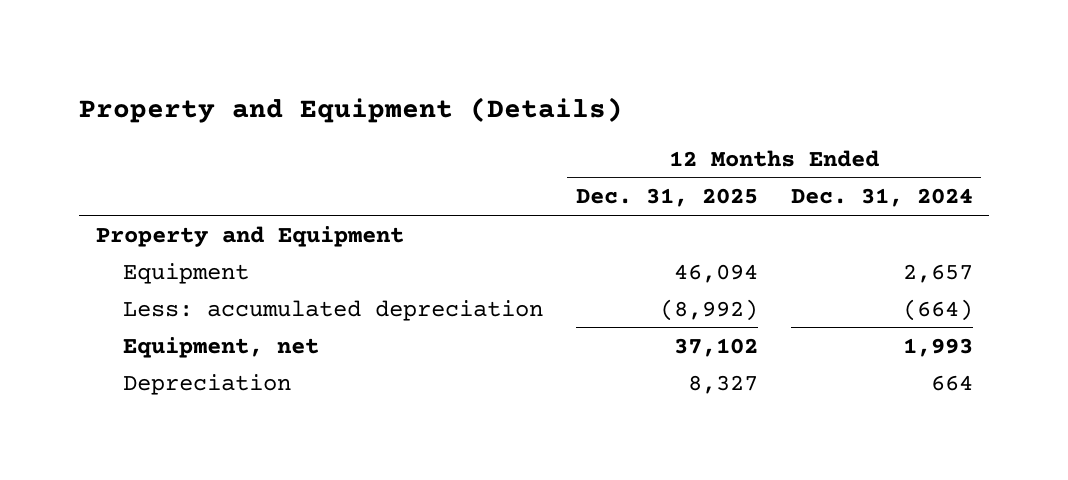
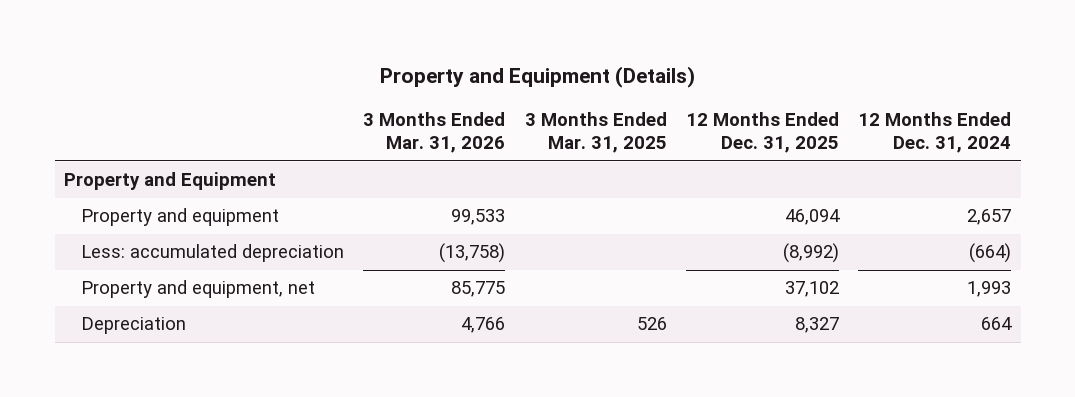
none -> [363,111,506,154] 3 Months Ended Mar. 31, 2026
none -> [524,111,667,154] 3 Months Ended Mar. 31, 2025
[122,262,249,284] Equipment -> [81,208,280,227] Property and equipment
[122,336,319,358] Equipment, net -> [81,280,316,299] Property and equipment, net

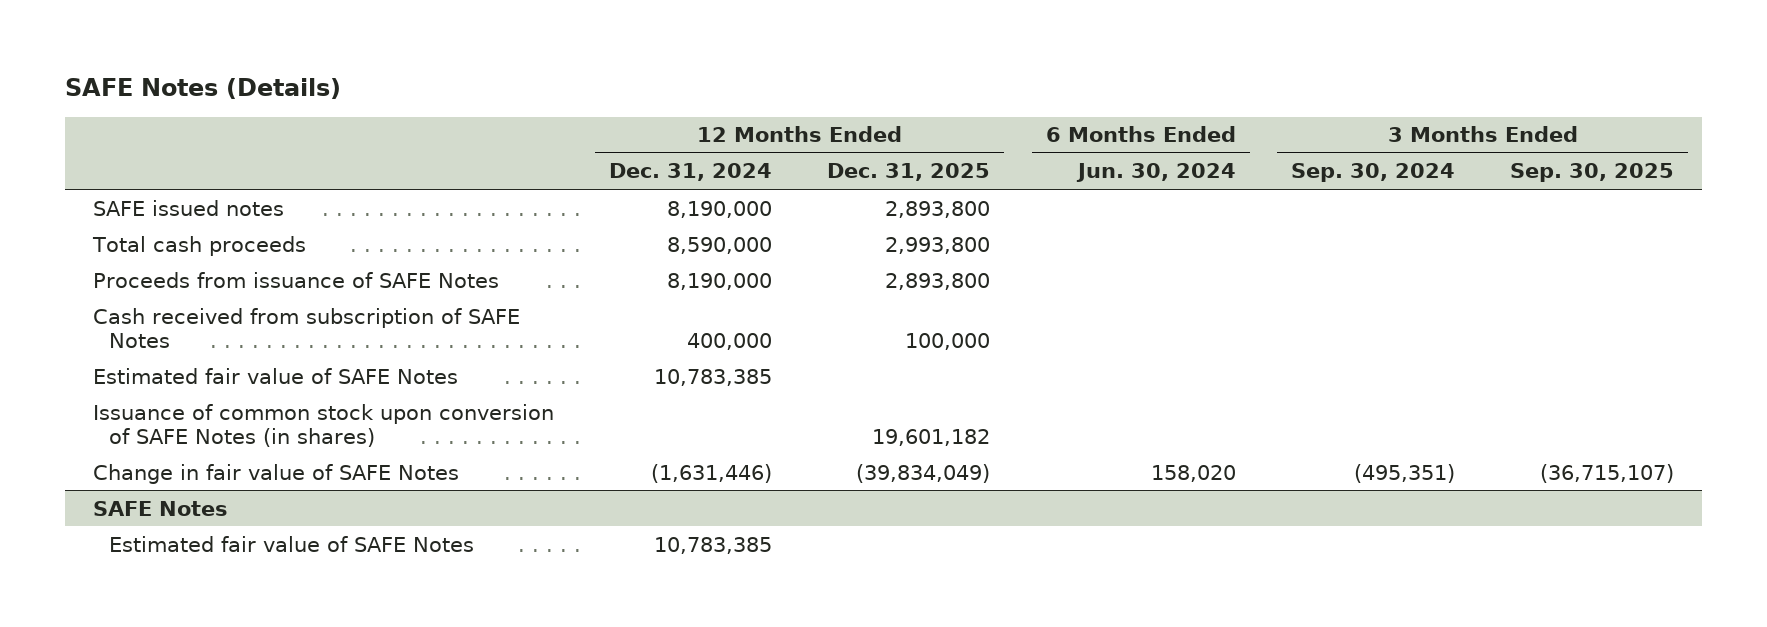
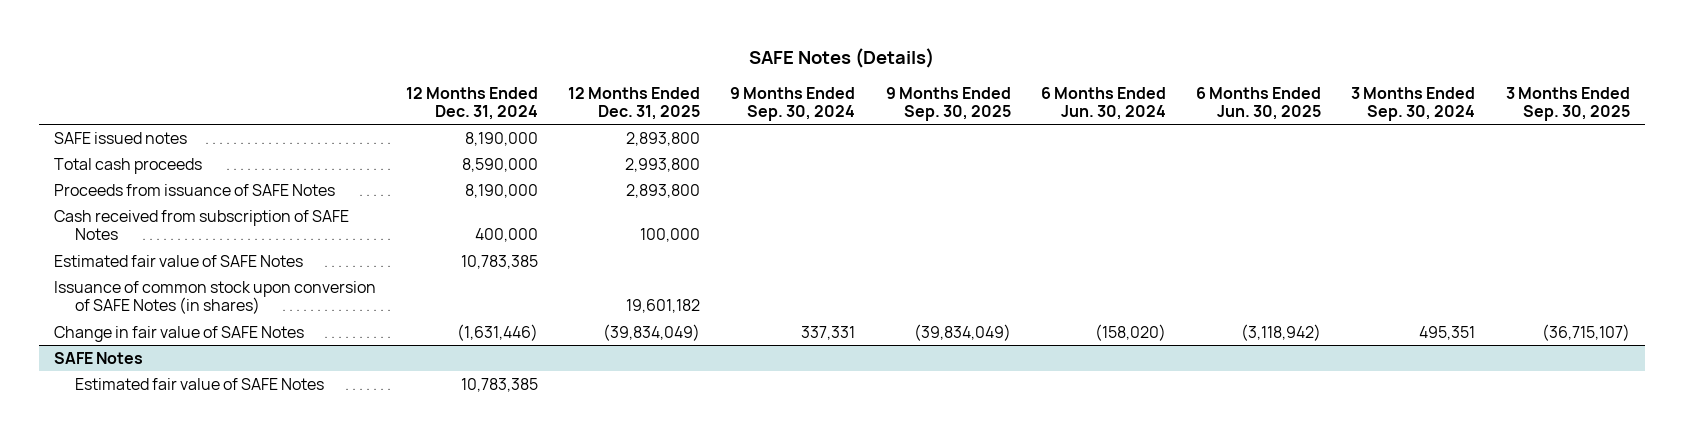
none -> [730,86,856,122] 9 Months Ended Sep. 30, 2024
none -> [885,86,1011,122] 9 Months Ended Sep. 30, 2025
none -> [1196,86,1322,121] 6 Months Ended Jun. 30, 2025
[1150,464,1236,482] 158,020 -> [1094,323,1166,341] (158,020)
[1354,463,1456,483] (495,351) -> [1419,325,1476,340] 495,351

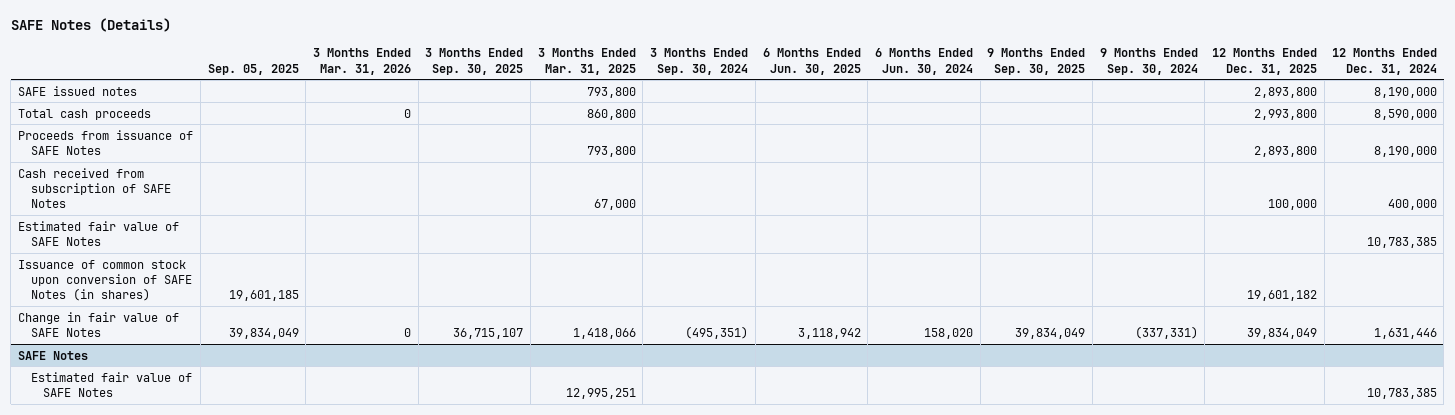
none -> [207,63,299,75] Sep. 05, 2025
none -> [312,48,411,75] 3 Months Ended Mar. 31, 2026
none -> [537,48,636,75] 3 Months Ended Mar. 31, 2025
[456,323,538,341] (1,631,446) -> [1373,327,1437,339] 1,631,446
[603,323,701,341] (39,834,049) -> [1247,327,1318,339] 39,834,049
[801,325,856,340] 337,331 -> [1134,325,1198,339] (337,331)
[913,323,1011,341] (39,834,049) -> [1015,327,1086,339] 39,834,049
[1094,323,1166,341] (158,020) -> [923,327,973,339] 158,020
[1241,323,1322,341] (3,118,942) -> [797,327,861,339] 3,118,942
[1419,325,1476,340] 495,351 -> [685,325,749,339] (495,351)
[1541,323,1630,341] (36,715,107) -> [453,327,524,339] 36,715,107

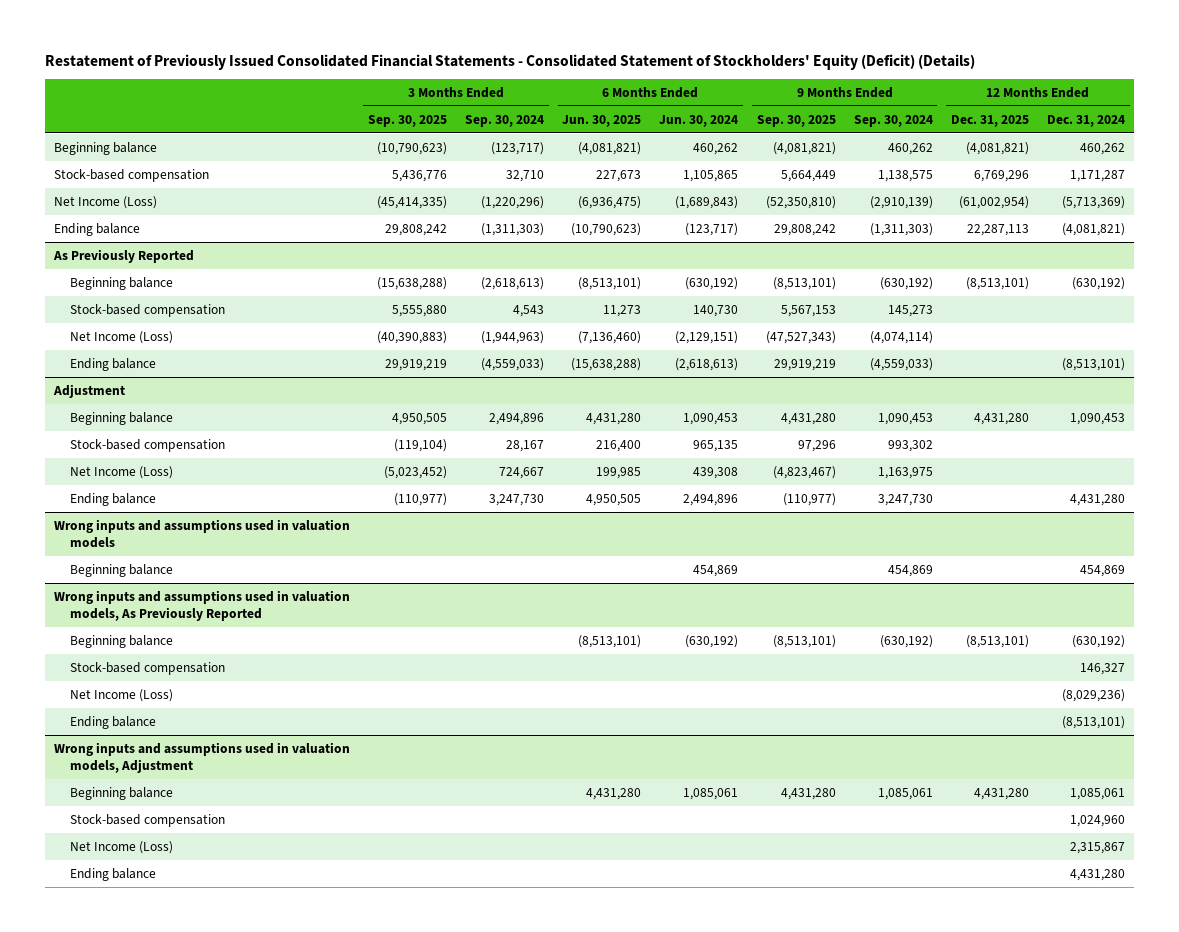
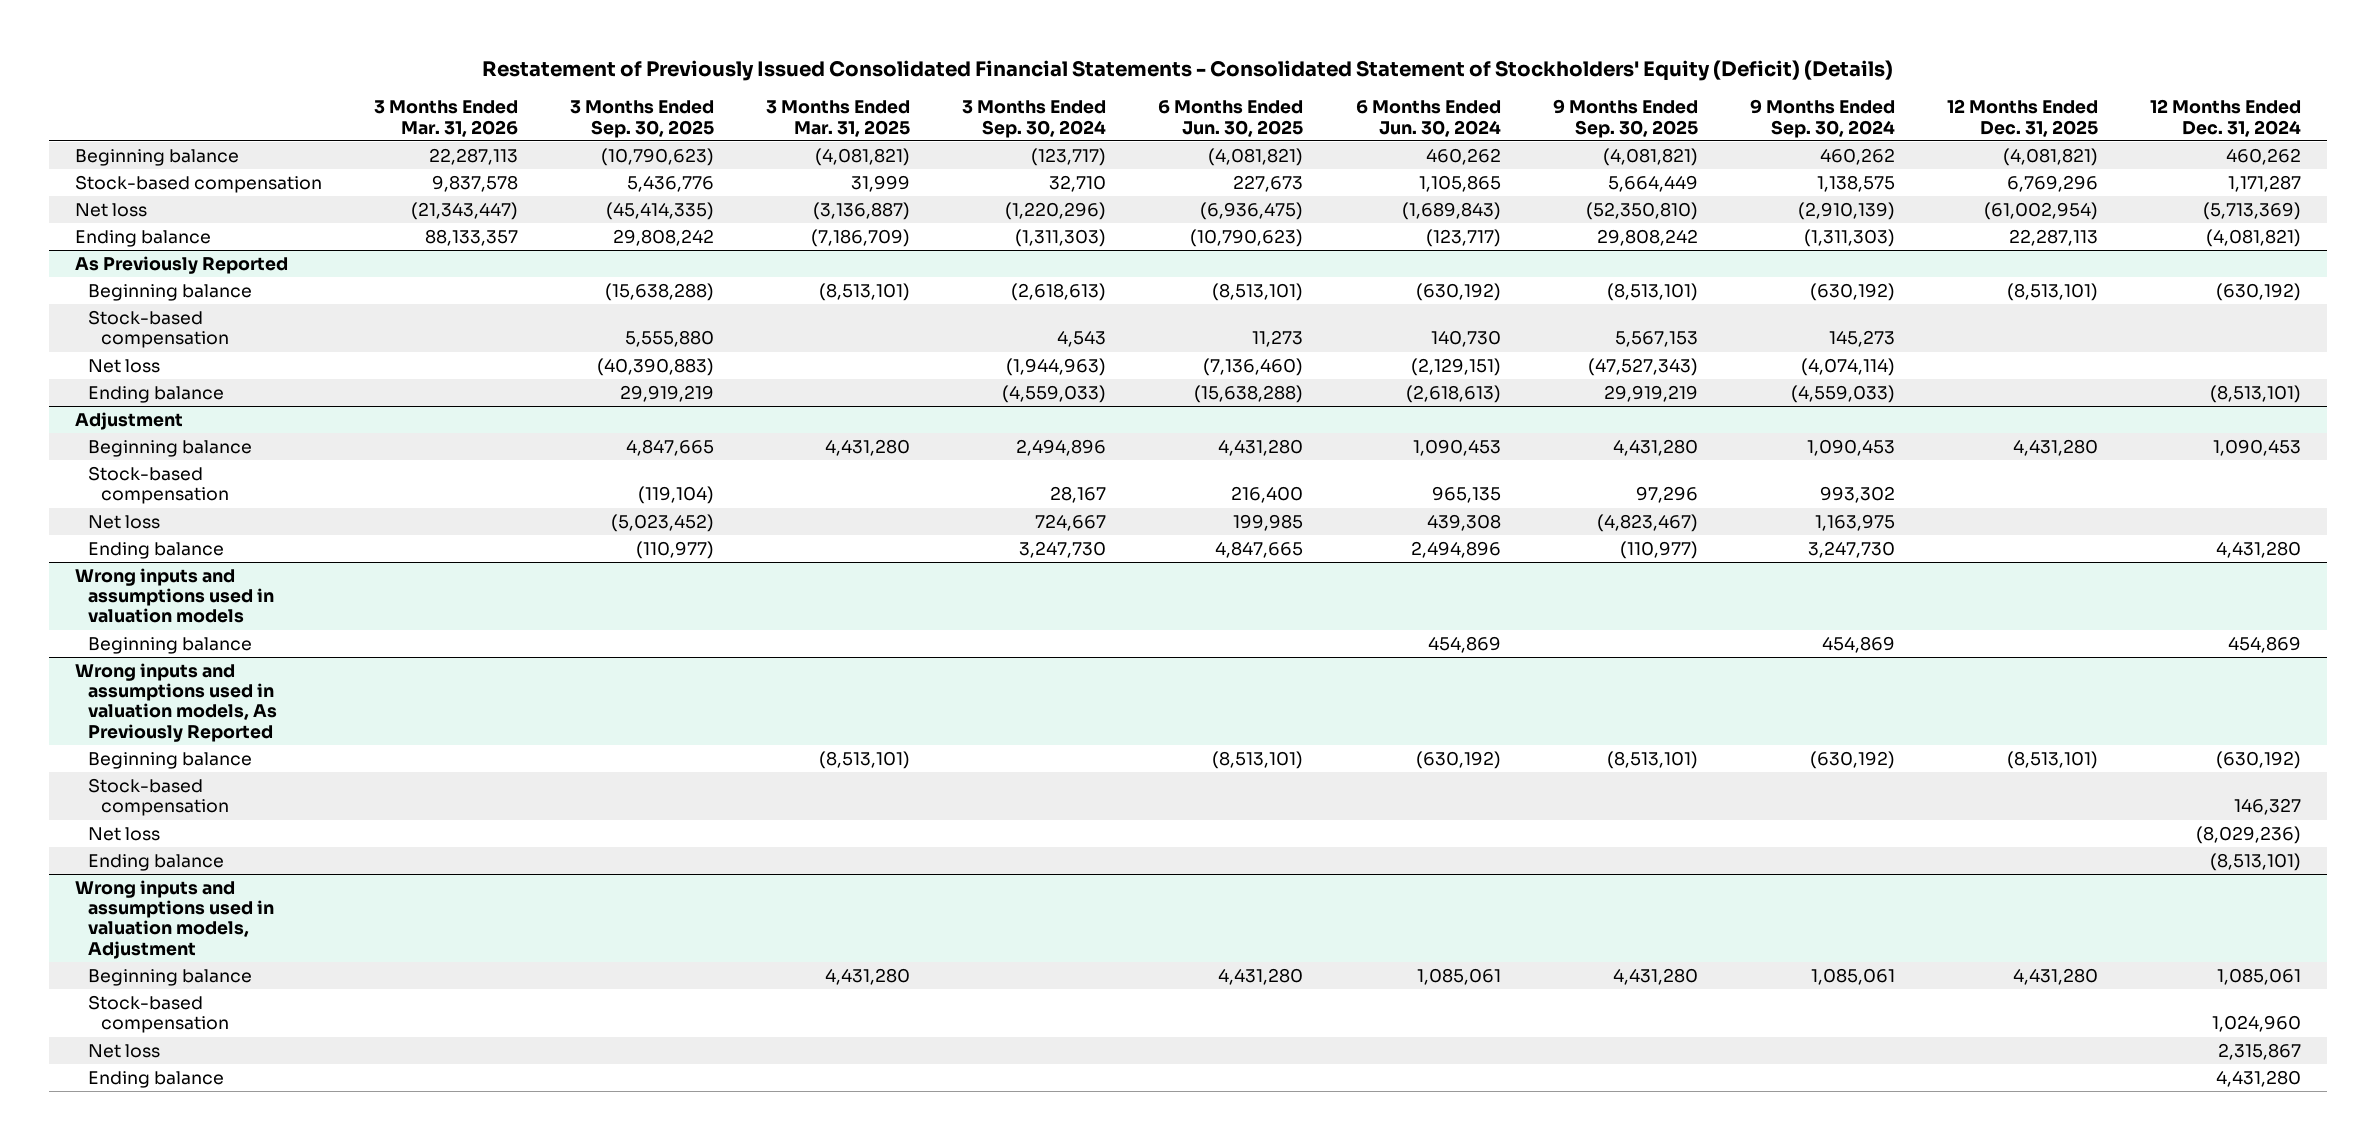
none -> [373,100,518,137] 3 Months Ended Mar. 31, 2026
none -> [766,100,911,137] 3 Months Ended Mar. 31, 2025
[53,195,157,209] Net Income (Loss) -> [74,203,147,218] Net loss
[69,330,173,344] Net Income (Loss) -> [87,359,160,374] Net loss
[391,412,447,425] 4,950,505 -> [625,439,714,457] 4,847,665
[69,465,173,479] Net Income (Loss) -> [87,515,160,530] Net loss
[586,493,642,506] 4,950,505 -> [1215,541,1304,559] 4,847,665
[69,688,173,702] Net Income (Loss) -> [87,827,160,842] Net loss
[69,840,173,854] Net Income (Loss) -> [87,1044,160,1059] Net loss

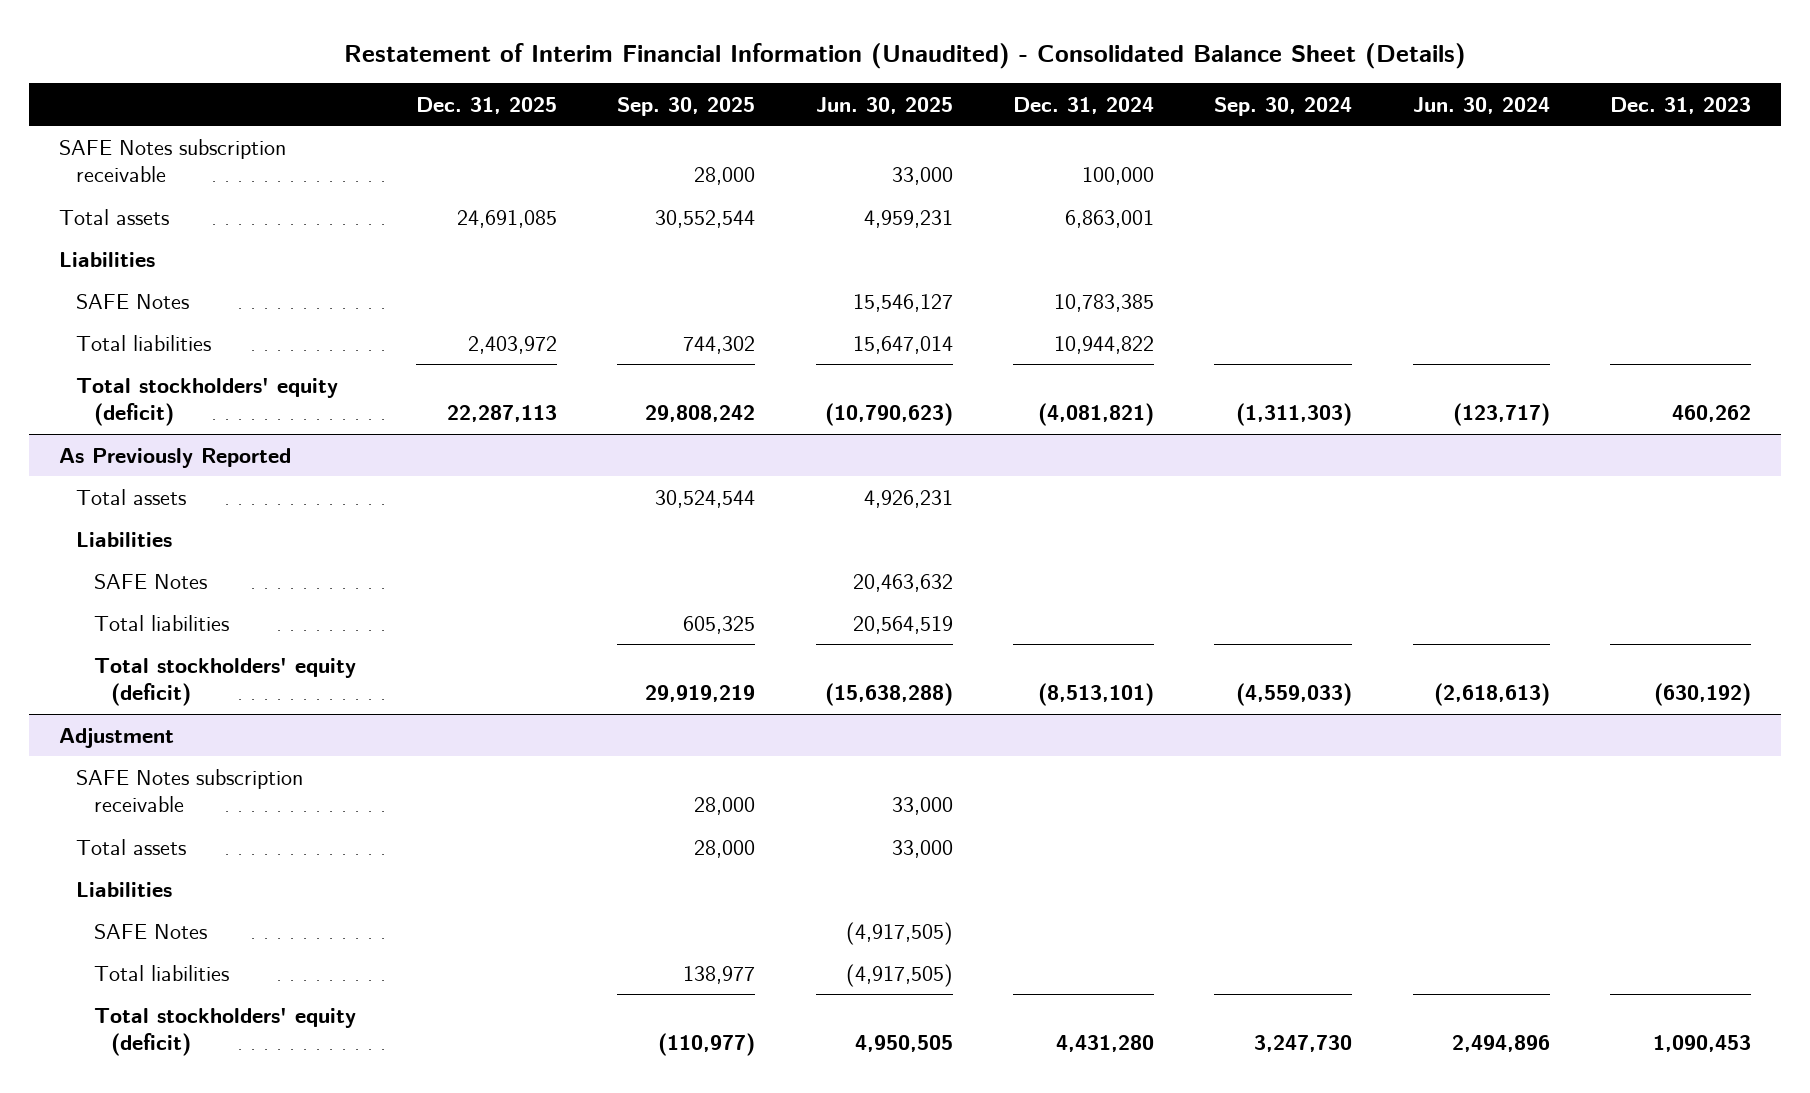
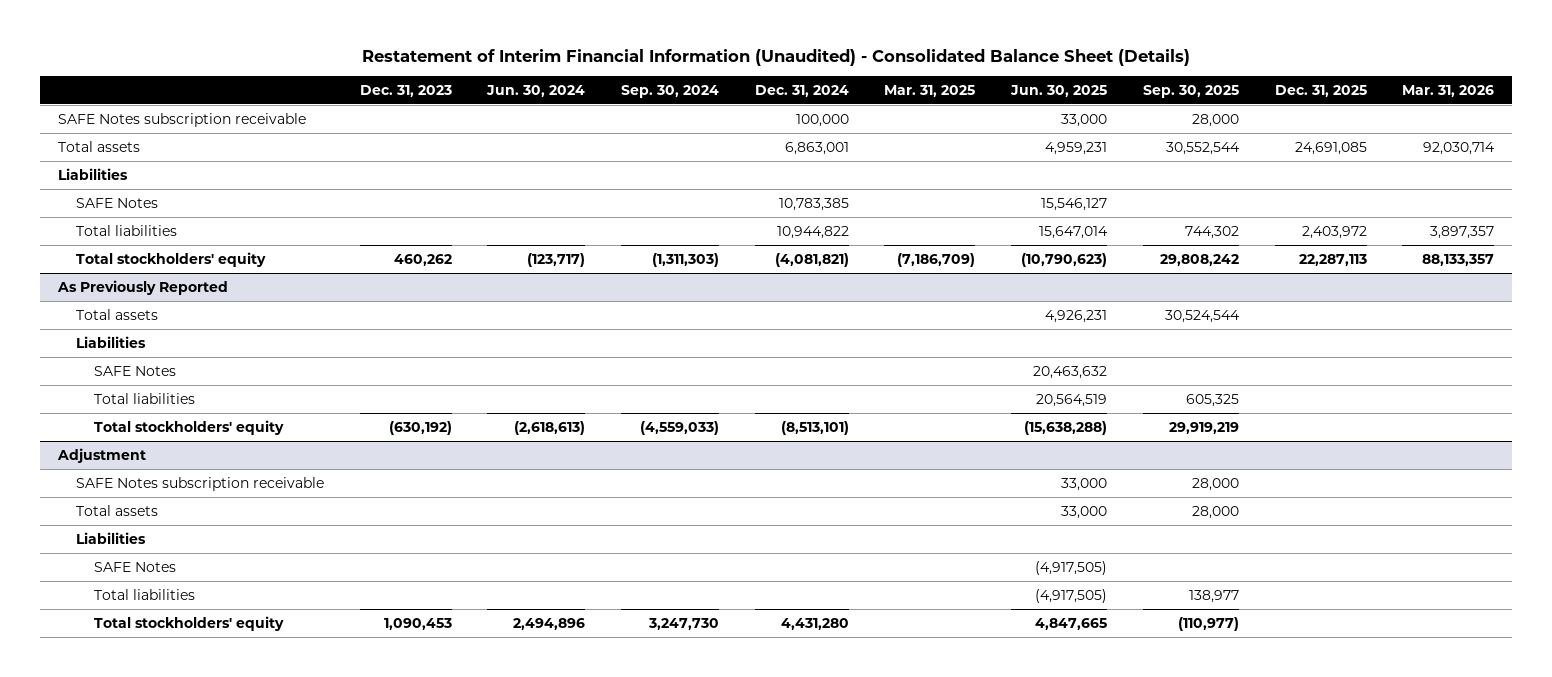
none -> [884,84,976,97] Mar. 31, 2025
none -> [1402,84,1495,97] Mar. 31, 2026
[76,377,339,427] Total stockholders' equity (deficit) -> [75,251,266,267] Total stockholders' equity
[93,657,356,707] Total stockholders' equity (deficit) -> [93,419,284,435] Total stockholders' equity
[93,1007,356,1057] Total stockholders' equity (deficit) -> [93,615,284,631] Total stockholders' equity
[854,1035,953,1053] 4,950,505 -> [1035,617,1108,630] 4,847,665

